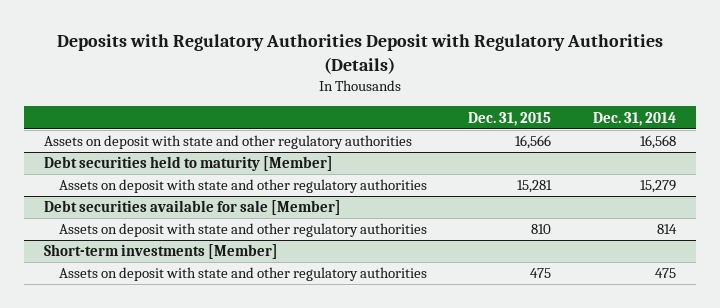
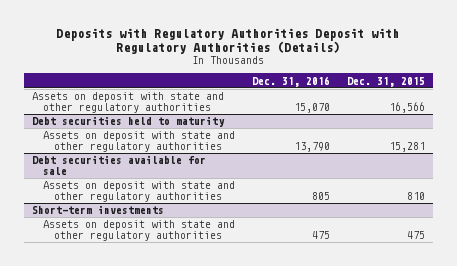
[592,111,676,126] Dec. 31, 2014 -> none
none -> [251,75,330,87] Dec. 31, 2016
[44,156,334,172] Debt securities held to maturity [Member] -> [32,116,226,128] Debt securities held to maturity
[44,200,342,216] Debt securities available for sale [Member] -> [32,155,207,176] Debt securities available for sale
[44,244,279,260] Short-term investments [Member] -> [32,205,165,215] Short-term investments

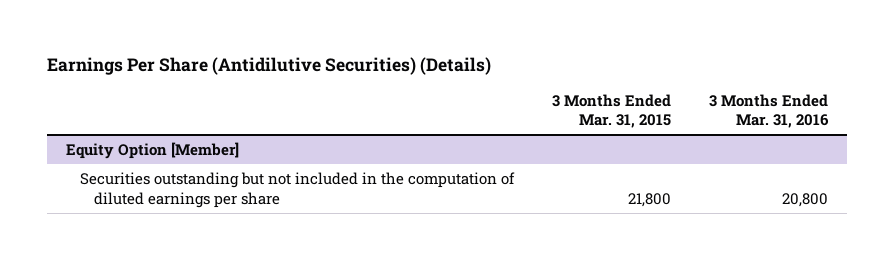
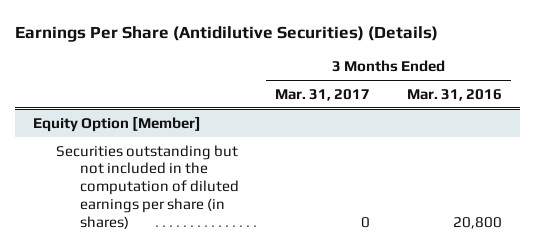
[552,93,672,129] 3 Months Ended Mar. 31, 2015 -> none
none -> [275,88,371,101] Mar. 31, 2017
[80,171,516,208] Securities outstanding but not included in the computation of diluted earnings per share -> [56,144,239,229] Securities outstanding but not included in the computation of diluted earnings per share (in shares)

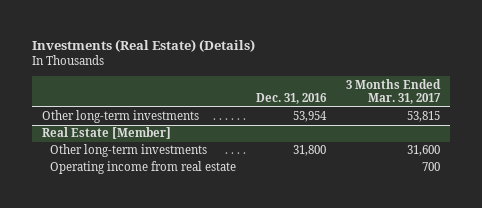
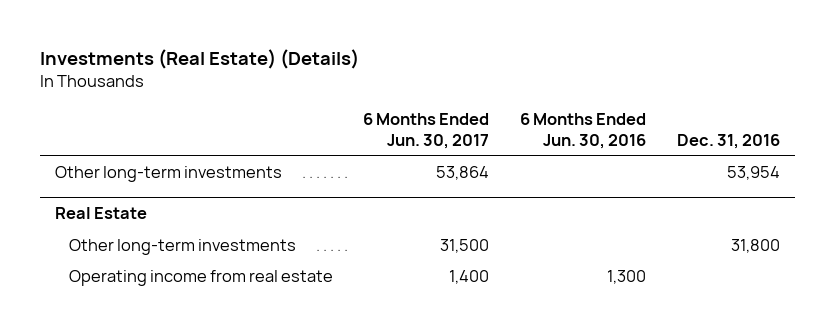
[346,78,442,105] 3 Months Ended Mar. 31, 2017 -> none
none -> [363,112,490,149] 6 Months Ended Jun. 30, 2017
none -> [520,112,647,149] 6 Months Ended Jun. 30, 2016
[42,127,172,140] Real Estate [Member] -> [55,206,148,219] Real Estate

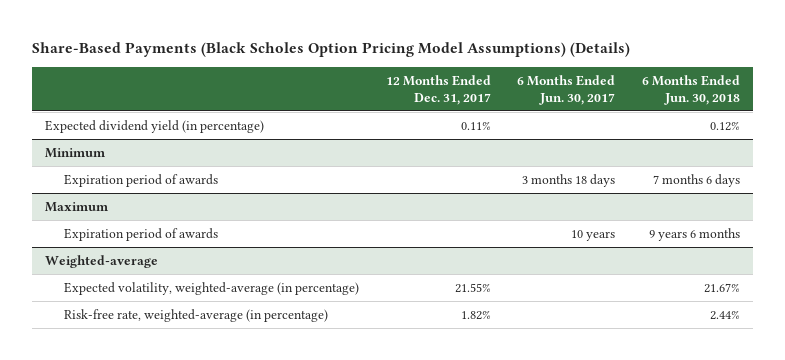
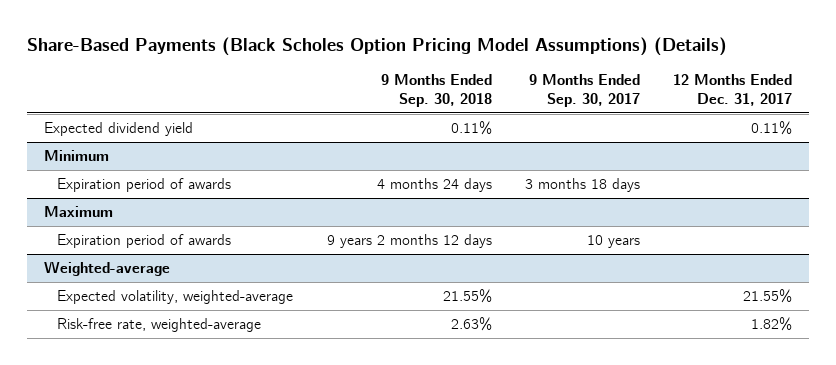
[517,74,616,105] 6 Months Ended Jun. 30, 2017 -> none
[641,74,740,105] 6 Months Ended Jun. 30, 2018 -> none
none -> [380,73,492,108] 9 Months Ended Sep. 30, 2018
none -> [529,73,641,108] 9 Months Ended Sep. 30, 2017
[45,119,265,133] Expected dividend yield (in percentage) -> [43,122,193,137] Expected dividend yield
[63,281,359,295] Expected volatility, weighted-average (in percentage) -> [57,290,294,305] Expected volatility, weighted-average
[63,308,328,322] Risk-free rate, weighted-average (in percentage) -> [57,318,262,333] Risk-free rate, weighted-average

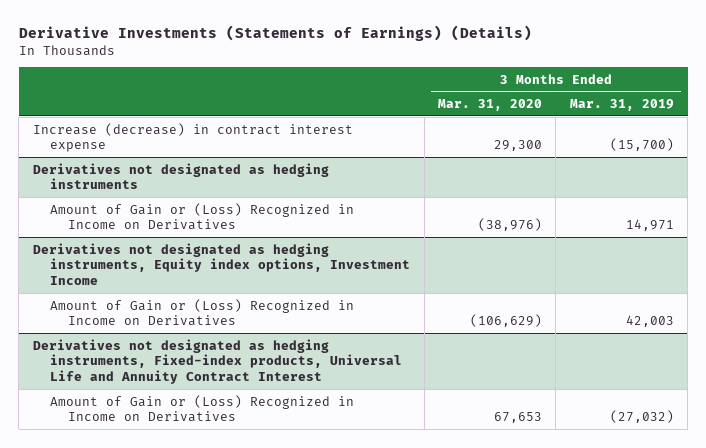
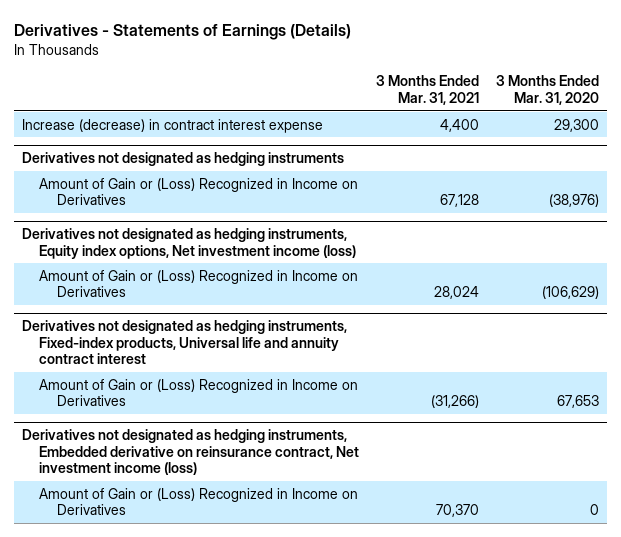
[18,24,532,41] Derivative Investments (Statements of Earnings) (Details) -> [13,23,351,40] Derivatives - Statements of Earnings (Details)
[569,99,674,112] Mar. 31, 2019 -> none
none -> [376,75,480,105] 3 Months Ended Mar. 31, 2021
[32,242,411,285] Derivatives not designated as hedging instruments, Equity index options, Investment Income -> [22,228,357,259] Derivatives not designated as hedging instruments, Equity index options, Net investment income (loss)
[32,338,403,384] Derivatives not designated as hedging instruments, Fixed-index products, Universal Life and Annuity Contract Interest -> [22,320,348,365] Derivatives not designated as hedging instruments, Fixed-index products, Universal life and annuity contract interest
none -> [22,429,360,476] Derivatives not designated as hedging instruments, Embedded derivative on reinsurance contract, Net investment income (loss)
none -> [39,487,359,516] Amount of Gain or (Loss) Recognized in Income on Derivatives

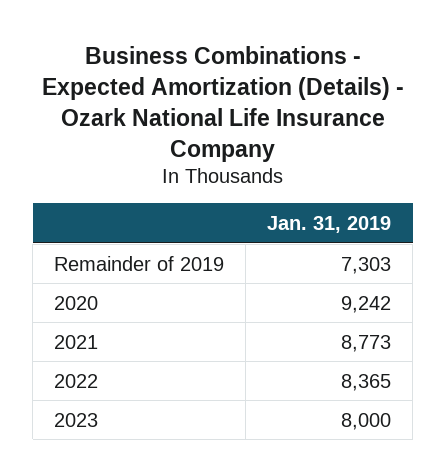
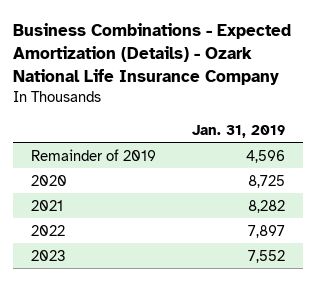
[341,256,392,274] 7,303 -> [245,149,285,163] 4,596
[341,295,392,313] 9,242 -> [247,174,285,188] 8,725
[341,334,392,352] 8,773 -> [247,199,285,213] 8,282
[341,373,392,391] 8,365 -> [247,224,285,238] 7,897
[341,412,392,430] 8,000 -> [247,249,285,263] 7,552

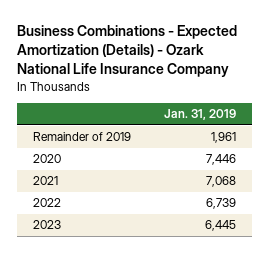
[245,149,285,163] 4,596 -> [210,132,236,144] 1,961
[247,174,285,188] 8,725 -> [205,154,236,166] 7,446
[247,199,285,213] 8,282 -> [205,176,236,188] 7,068
[247,224,285,238] 7,897 -> [205,198,236,210] 6,739
[247,249,285,263] 7,552 -> [204,220,236,232] 6,445

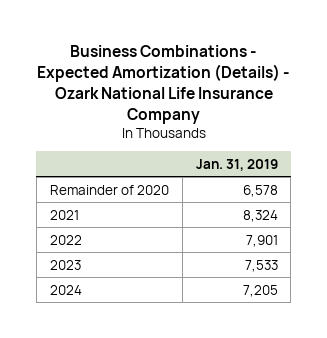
[33,154,62,164] 2020 -> none
[33,132,132,142] Remainder of 2019 -> [49,184,169,195] Remainder of 2020
[210,132,236,144] 1,961 -> [242,184,278,197] 6,578
[205,176,236,188] 7,068 -> [242,209,278,222] 8,324
[205,198,236,210] 6,739 -> [245,234,278,247] 7,901
[204,220,236,232] 6,445 -> [244,259,278,272] 7,533
none -> [49,284,82,295] 2024

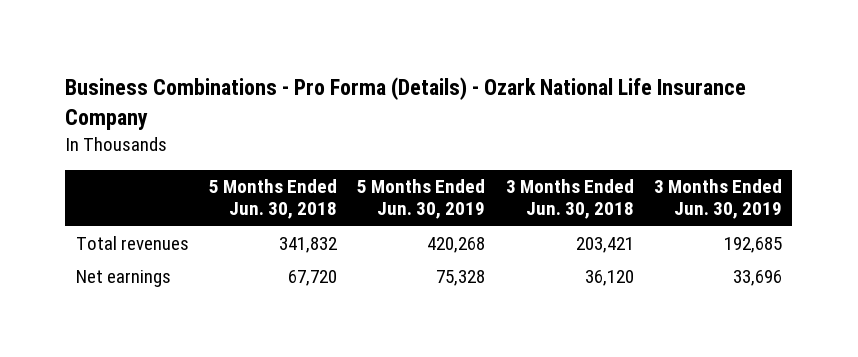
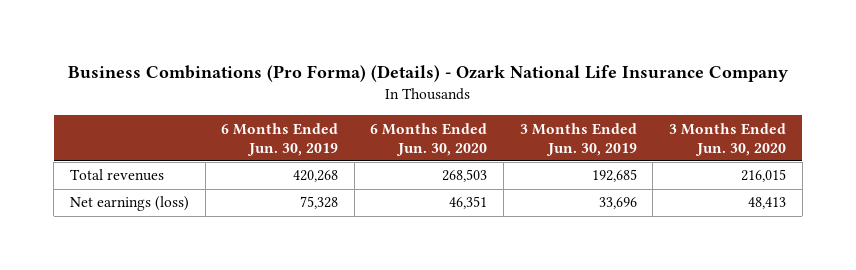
[65,77,747,130] Business Combinations - Pro Forma (Details) - Ozark National Life Insurance Company -> [67,65,788,83] Business Combinations (Pro Forma) (Details) - Ozark National Life Insurance Company
[208,179,337,220] 5 Months Ended Jun. 30, 2018 -> none
[357,179,486,220] 5 Months Ended Jun. 30, 2019 -> none
[505,179,634,220] 3 Months Ended Jun. 30, 2018 -> none
none -> [221,122,339,156] 6 Months Ended Jun. 30, 2019
none -> [370,122,488,156] 6 Months Ended Jun. 30, 2020
none -> [668,122,786,156] 3 Months Ended Jun. 30, 2020
[75,269,171,287] Net earnings -> [69,196,189,212] Net earnings (loss)

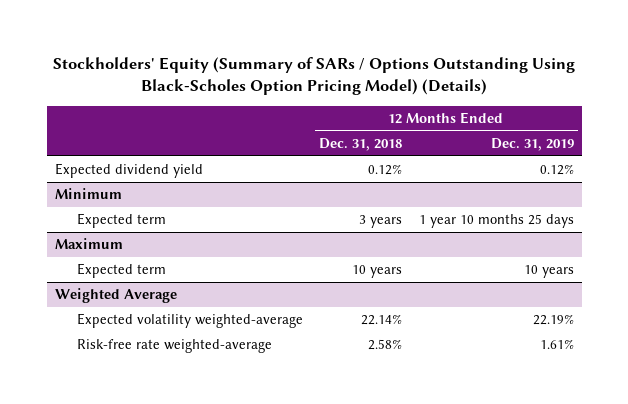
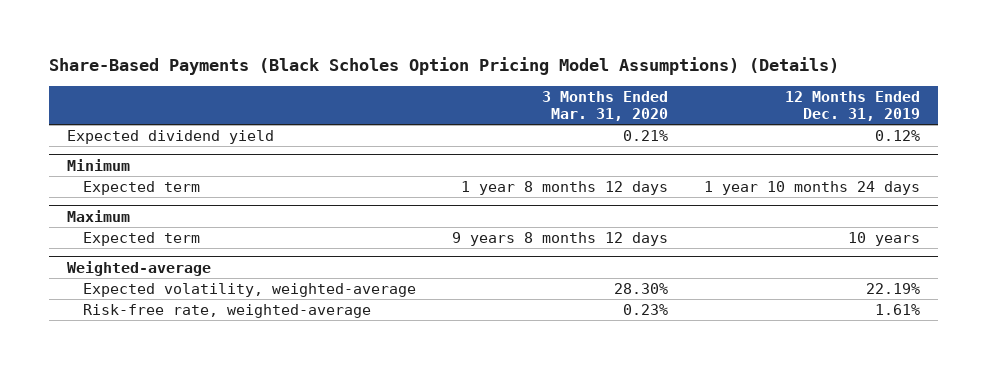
[53,56,576,96] Stockholders' Equity (Summary of SARs / Options Outstanding Using Black-Scholes Option Pricing Model) (Details) -> [48,57,839,76] Share-Based Payments (Black Scholes Option Pricing Model Assumptions) (Details)
[319,138,403,152] Dec. 31, 2018 -> none
none -> [542,90,669,122] 3 Months Ended Mar. 31, 2020
[418,214,574,229] 1 year 10 months 25 days -> [704,180,921,195] 1 year 10 months 24 days
[54,288,177,304] Weighted Average -> [67,260,212,276] Weighted-average
[76,313,303,329] Expected volatility weighted-average -> [82,282,416,297] Expected volatility, weighted-average
[76,339,272,354] Risk-free rate weighted-average -> [82,303,371,318] Risk-free rate, weighted-average

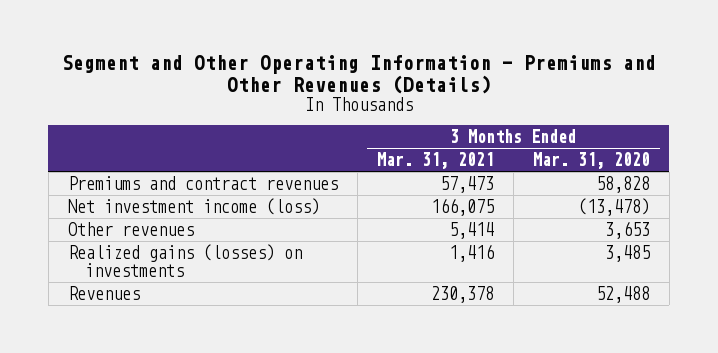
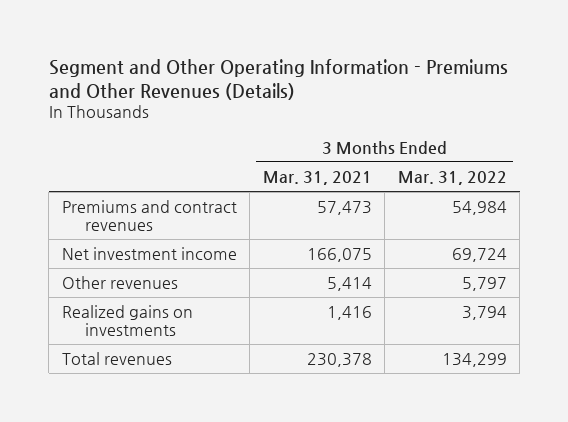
[532,152,650,170] Mar. 31, 2020 -> none
none -> [397,170,507,185] Mar. 31, 2022
[67,198,320,216] Net investment income (loss) -> [61,246,237,260] Net investment income
[67,244,302,277] Realized gains (losses) on investments -> [61,304,193,337] Realized gains on investments
[67,286,140,301] Revenues -> [61,351,172,365] Total revenues

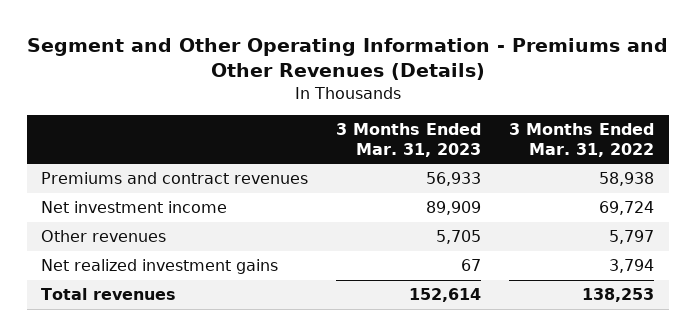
[262,170,372,185] Mar. 31, 2021 -> none
none -> [336,123,482,157] 3 Months Ended Mar. 31, 2023
[451,200,507,215] 54,984 -> [599,172,655,187] 58,938
[61,304,193,337] Realized gains on investments -> [40,259,278,275] Net realized investment gains
[441,352,507,367] 134,299 -> [582,288,655,303] 138,253

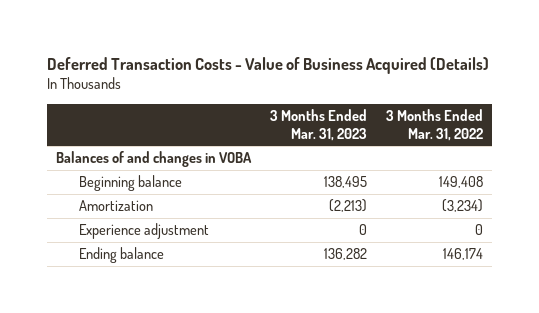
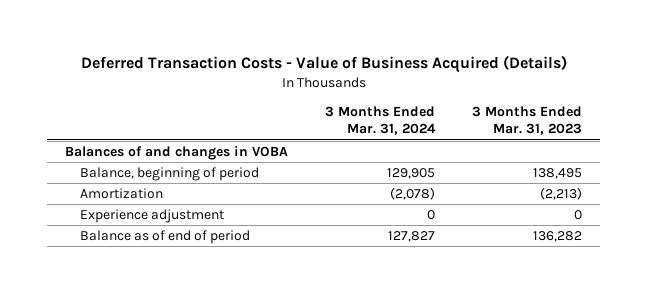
[385,108,483,141] 3 Months Ended Mar. 31, 2022 -> none
none -> [325,105,437,136] 3 Months Ended Mar. 31, 2024
[78,175,182,192] Beginning balance -> [80,167,260,182] Balance, beginning of period
[78,247,164,264] Ending balance -> [80,230,251,245] Balance as of end of period

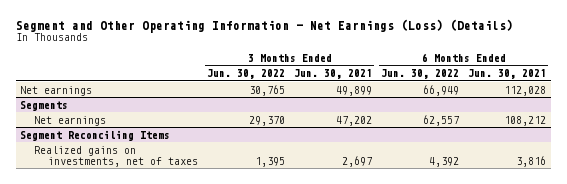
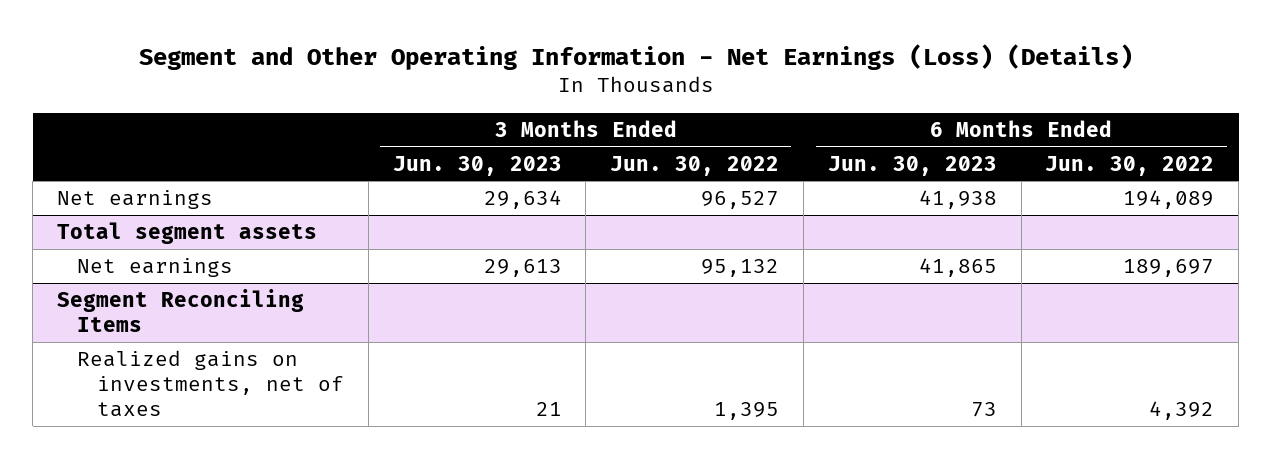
[294,69,373,80] Jun. 30, 2021 -> none
[468,69,547,80] Jun. 30, 2021 -> none
none -> [392,155,562,176] Jun. 30, 2023
none -> [827,155,997,176] Jun. 30, 2023
[249,84,286,96] 30,765 -> [701,190,780,209] 96,527
[423,84,460,96] 66,949 -> [1123,189,1215,209] 194,089
[20,100,69,111] Segments -> [56,221,317,244] Total segment assets
[249,115,286,126] 29,370 -> [701,258,780,277] 95,132
[423,114,460,126] 62,557 -> [1123,258,1215,277] 189,697

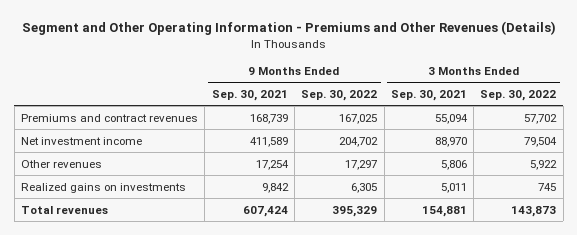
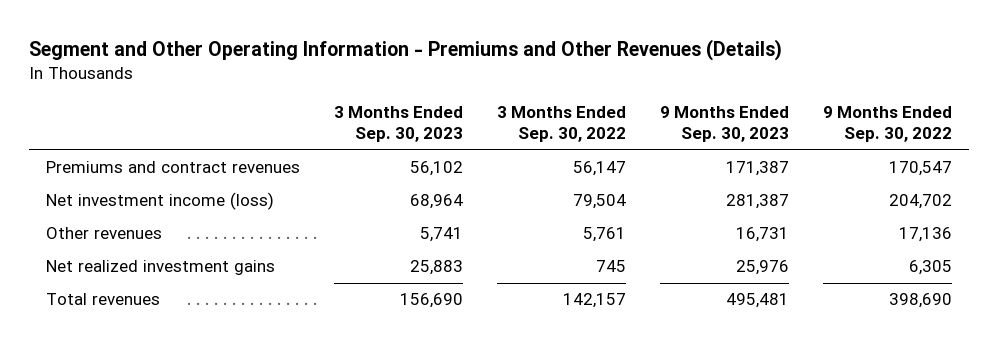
[211,89,288,101] Sep. 30, 2021 -> none
[390,89,467,101] Sep. 30, 2021 -> none
none -> [333,105,463,143] 3 Months Ended Sep. 30, 2023
none -> [659,105,789,143] 9 Months Ended Sep. 30, 2023
[339,113,378,124] 167,025 -> [888,161,952,177] 170,547
[524,113,558,124] 57,702 -> [572,161,626,177] 56,147
[21,136,143,145] Net investment income -> [46,192,275,211] Net investment income (loss)
[345,159,378,170] 17,297 -> [898,227,952,243] 17,136
[530,159,558,170] 5,922 -> [582,227,626,243] 5,761
[21,182,187,193] Realized gains on investments -> [46,260,276,276] Net realized investment gains
[332,205,378,217] 395,329 -> [888,293,952,309] 398,690
[511,205,557,217] 143,873 -> [562,293,626,309] 142,157

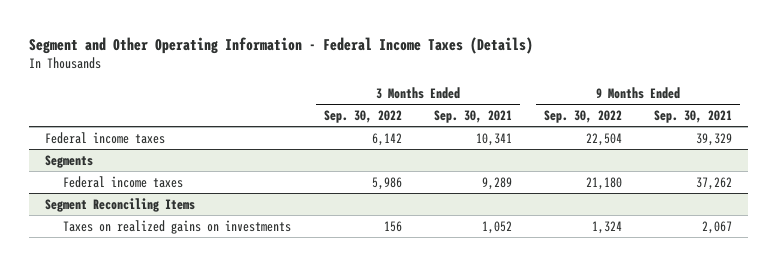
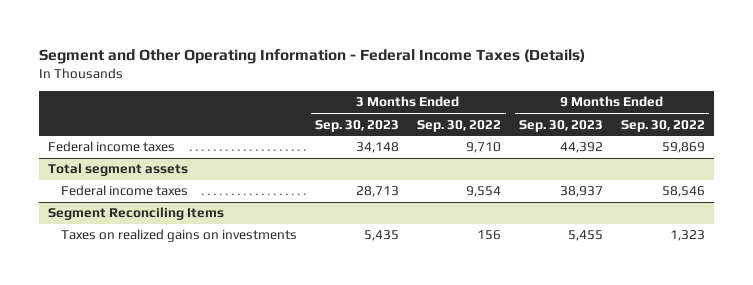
[433,109,512,123] Sep. 30, 2021 -> none
[654,109,733,123] Sep. 30, 2021 -> none
none -> [315,119,400,132] Sep. 30, 2023
none -> [519,119,604,132] Sep. 30, 2023
[371,132,402,146] 6,142 -> [466,142,502,154] 9,710
[586,132,623,146] 22,504 -> [661,142,705,154] 59,869
[45,154,94,168] Segments -> [47,163,188,177] Total segment assets
[371,176,402,190] 5,986 -> [466,186,502,198] 9,554
[586,176,623,190] 21,180 -> [661,186,705,198] 58,546
[592,220,623,234] 1,324 -> [669,230,705,242] 1,323

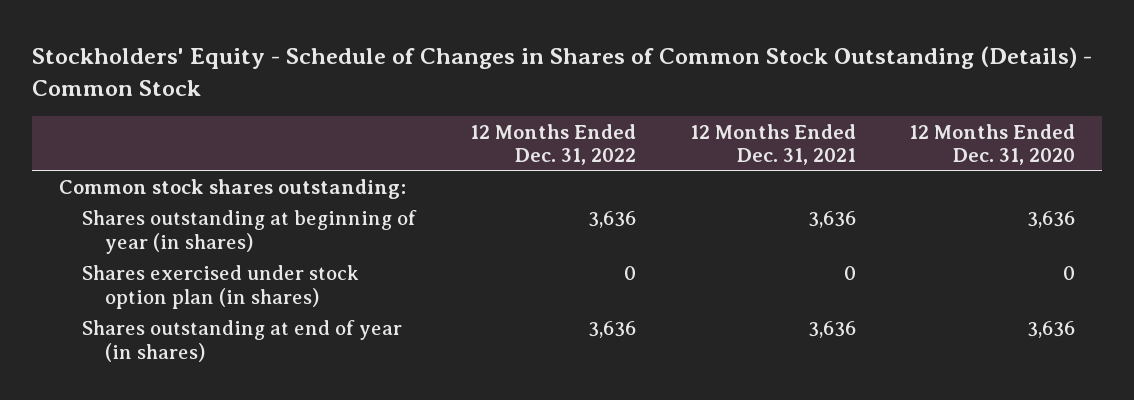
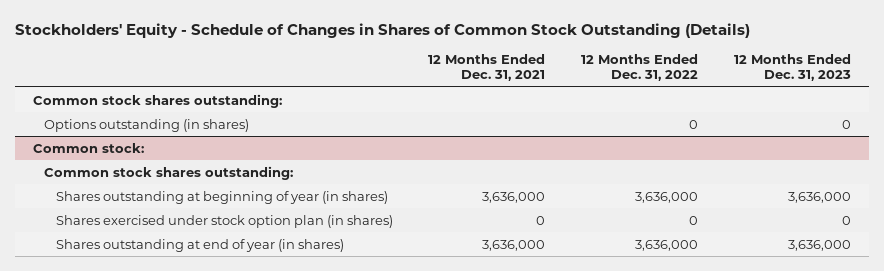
[31,45,1092,96] Stockholders' Equity - Schedule of Changes in Shares of Common Stock Outstanding (Details) - Common Stock -> [14,22,750,38] Stockholders' Equity - Schedule of Changes in Shares of Common Stock Outstanding (Details)
[909,123,1076,166] 12 Months Ended Dec. 31, 2020 -> none
none -> [734,54,852,81] 12 Months Ended Dec. 31, 2023
none -> [44,118,250,132] Options outstanding (in shares)
none -> [32,142,144,153] Common stock:
none -> [44,165,294,180] Common stock shares outstanding:
[587,211,636,229] 3,636 -> [635,191,699,203] 3,636,000
[807,211,856,229] 3,636 -> [482,191,546,203] 3,636,000
[587,321,636,339] 3,636 -> [635,239,699,251] 3,636,000
[807,321,856,339] 3,636 -> [482,239,546,251] 3,636,000

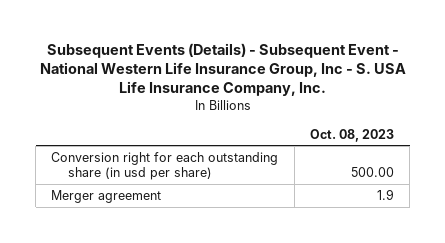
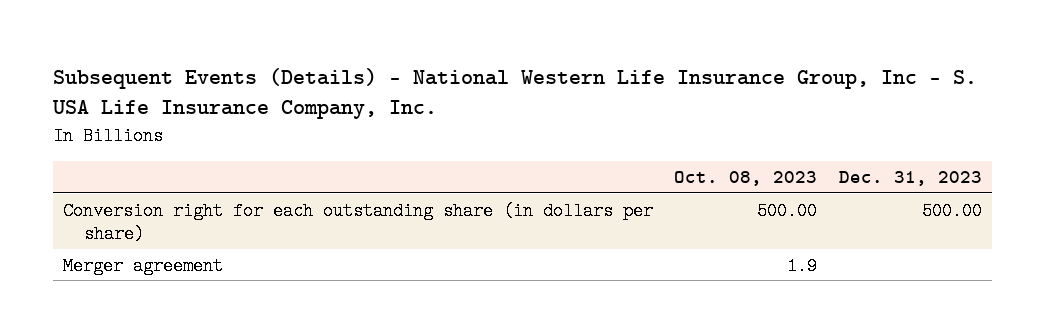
[39,42,406,97] Subsequent Events (Details) - Subsequent Event - National Western Life Insurance Group, Inc - S. USA Life Insurance Company, Inc. -> [51,67,977,120] Subsequent Events (Details) - National Western Life Insurance Group, Inc - S. USA Life Insurance Company, Inc.
none -> [838,171,982,187] Dec. 31, 2023
[51,151,279,181] Conversion right for each outstanding share (in usd per share) -> [63,201,654,244] Conversion right for each outstanding share (in dollars per share)

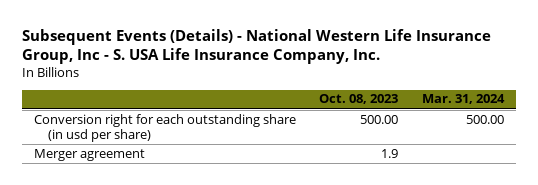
[838,171,982,187] Dec. 31, 2023 -> none
none -> [422,94,506,105] Mar. 31, 2024
[63,201,654,244] Conversion right for each outstanding share (in dollars per share) -> [33,113,296,143] Conversion right for each outstanding share (in usd per share)

